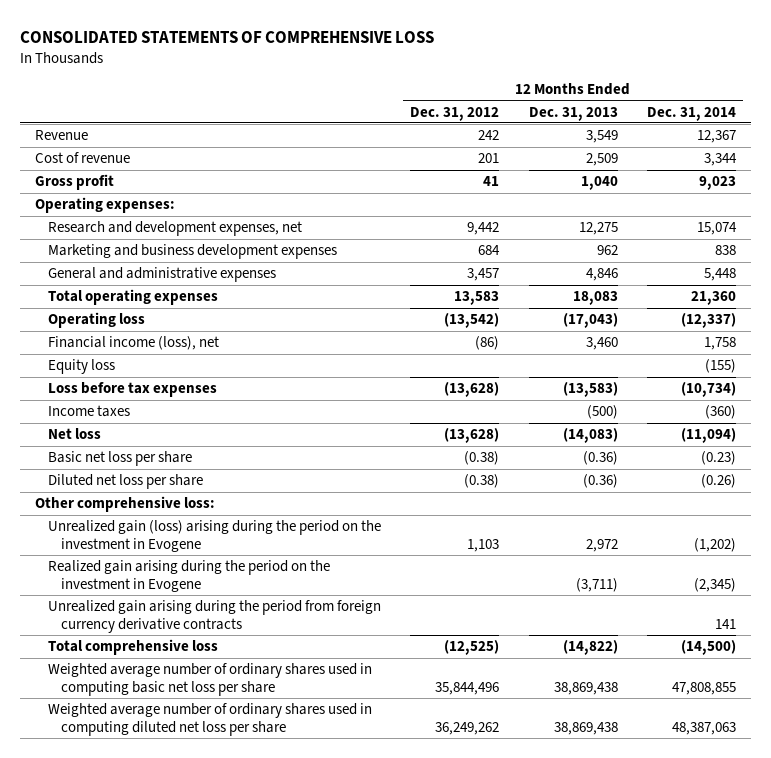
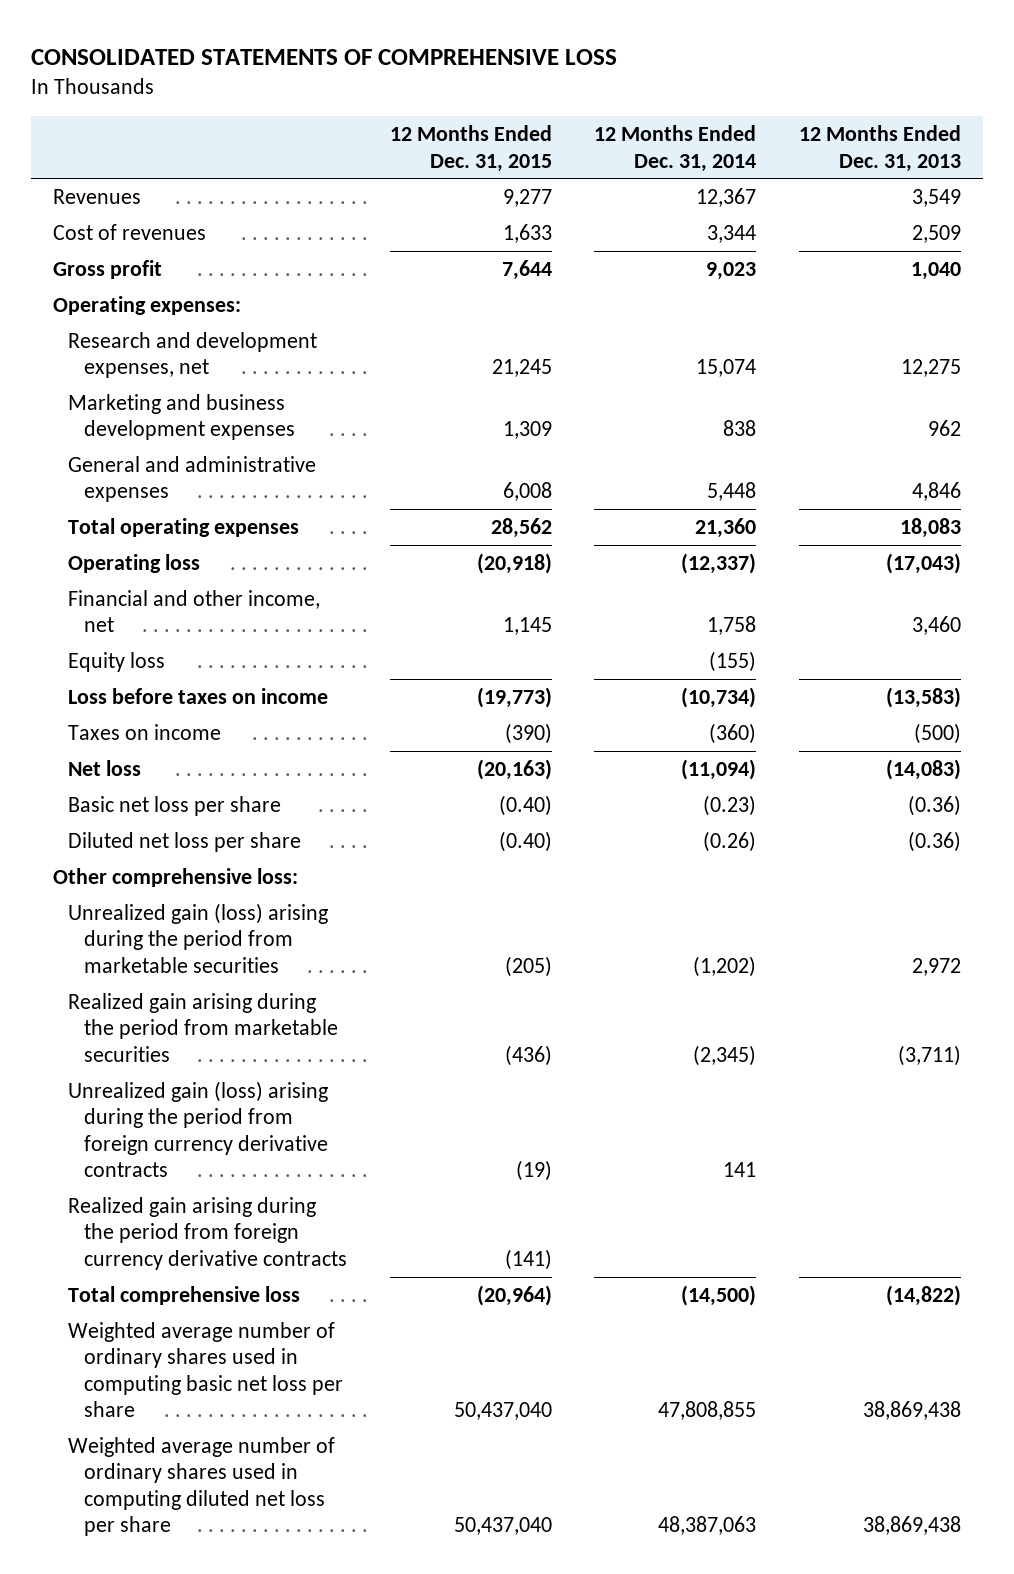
[410,106,500,121] Dec. 31, 2012 -> none
none -> [389,125,552,172] 12 Months Ended Dec. 31, 2015
[34,130,88,141] Revenue -> [52,189,141,205] Revenues
[34,152,130,164] Cost of revenue -> [52,224,206,241] Cost of revenues
[47,336,219,351] Financial income (loss), net -> [68,590,321,633] Financial and other income, net
[47,382,217,398] Loss before tax expenses -> [68,688,329,705] Loss before taxes on income
[47,405,130,418] Income taxes -> [68,724,222,741] Taxes on income
[47,520,381,553] Unrealized gain (loss) arising during the period on the investment in Evogene -> [68,903,329,973] Unrealized gain (loss) arising during the period from marketable securities
[47,560,330,593] Realized gain arising during the period on the investment in Evogene -> [68,993,338,1062] Realized gain arising during the period from marketable securities
[47,600,381,634] Unrealized gain arising during the period from foreign currency derivative contracts -> [68,1081,329,1178] Unrealized gain (loss) arising during the period from foreign currency derivative contracts
none -> [68,1197,347,1270] Realized gain arising during the period from foreign currency derivative contracts

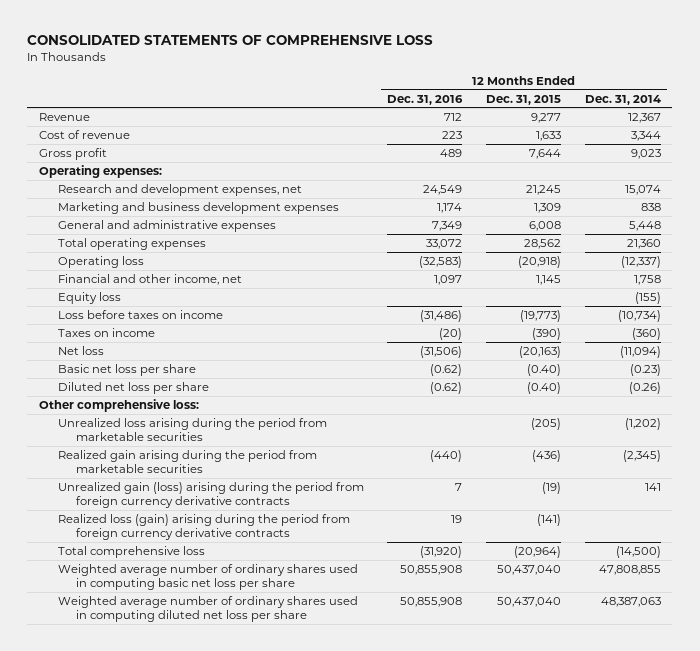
[799,125,962,172] 12 Months Ended Dec. 31, 2013 -> none
none -> [387,94,464,105] Dec. 31, 2016
[52,189,141,205] Revenues -> [39,112,91,121] Revenue
[52,224,206,241] Cost of revenues -> [39,129,131,139] Cost of revenue
[68,903,329,973] Unrealized gain (loss) arising during the period from marketable securities -> [57,417,327,442] Unrealized loss arising during the period from marketable securities
[68,1197,347,1270] Realized gain arising during the period from foreign currency derivative contracts -> [57,513,350,541] Realized loss (gain) arising during the period from foreign currency derivative contracts

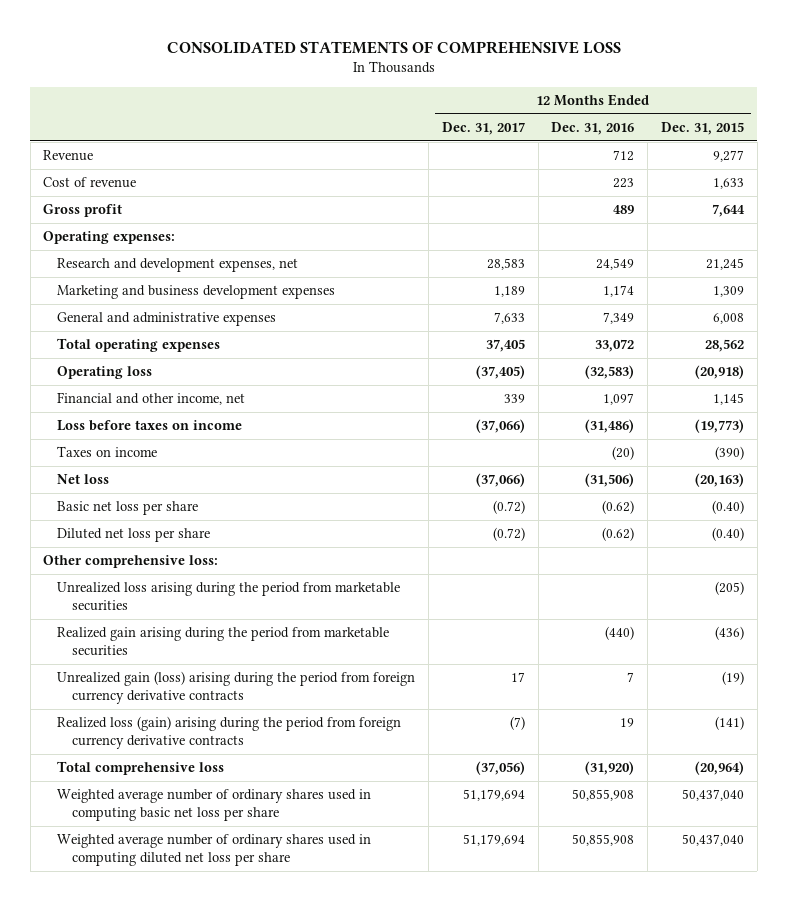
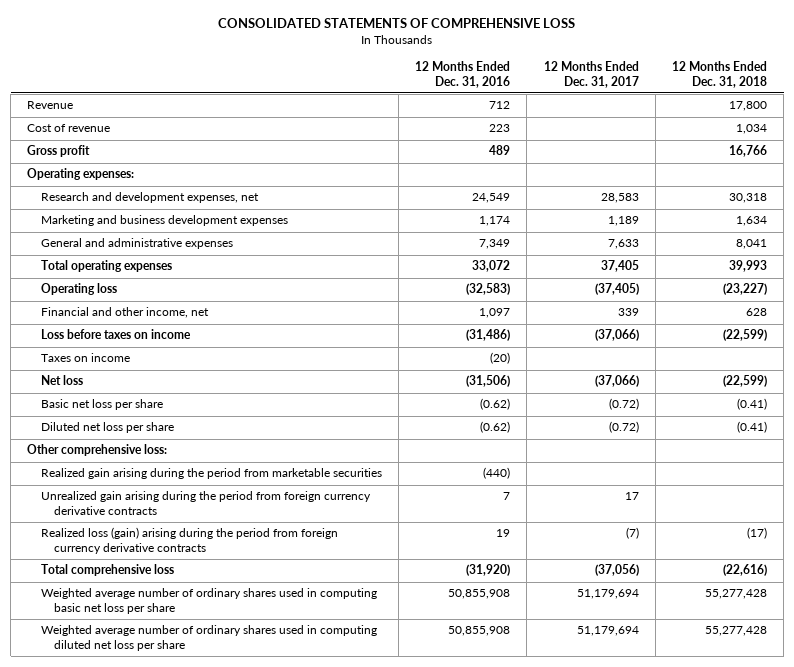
[660,121,744,135] Dec. 31, 2015 -> none
none -> [672,60,768,88] 12 Months Ended Dec. 31, 2018
[57,582,401,612] Unrealized loss arising during the period from marketable securities -> none
[57,671,416,705] Unrealized gain (loss) arising during the period from foreign currency derivative contracts -> [40,491,371,516] Unrealized gain arising during the period from foreign currency derivative contracts

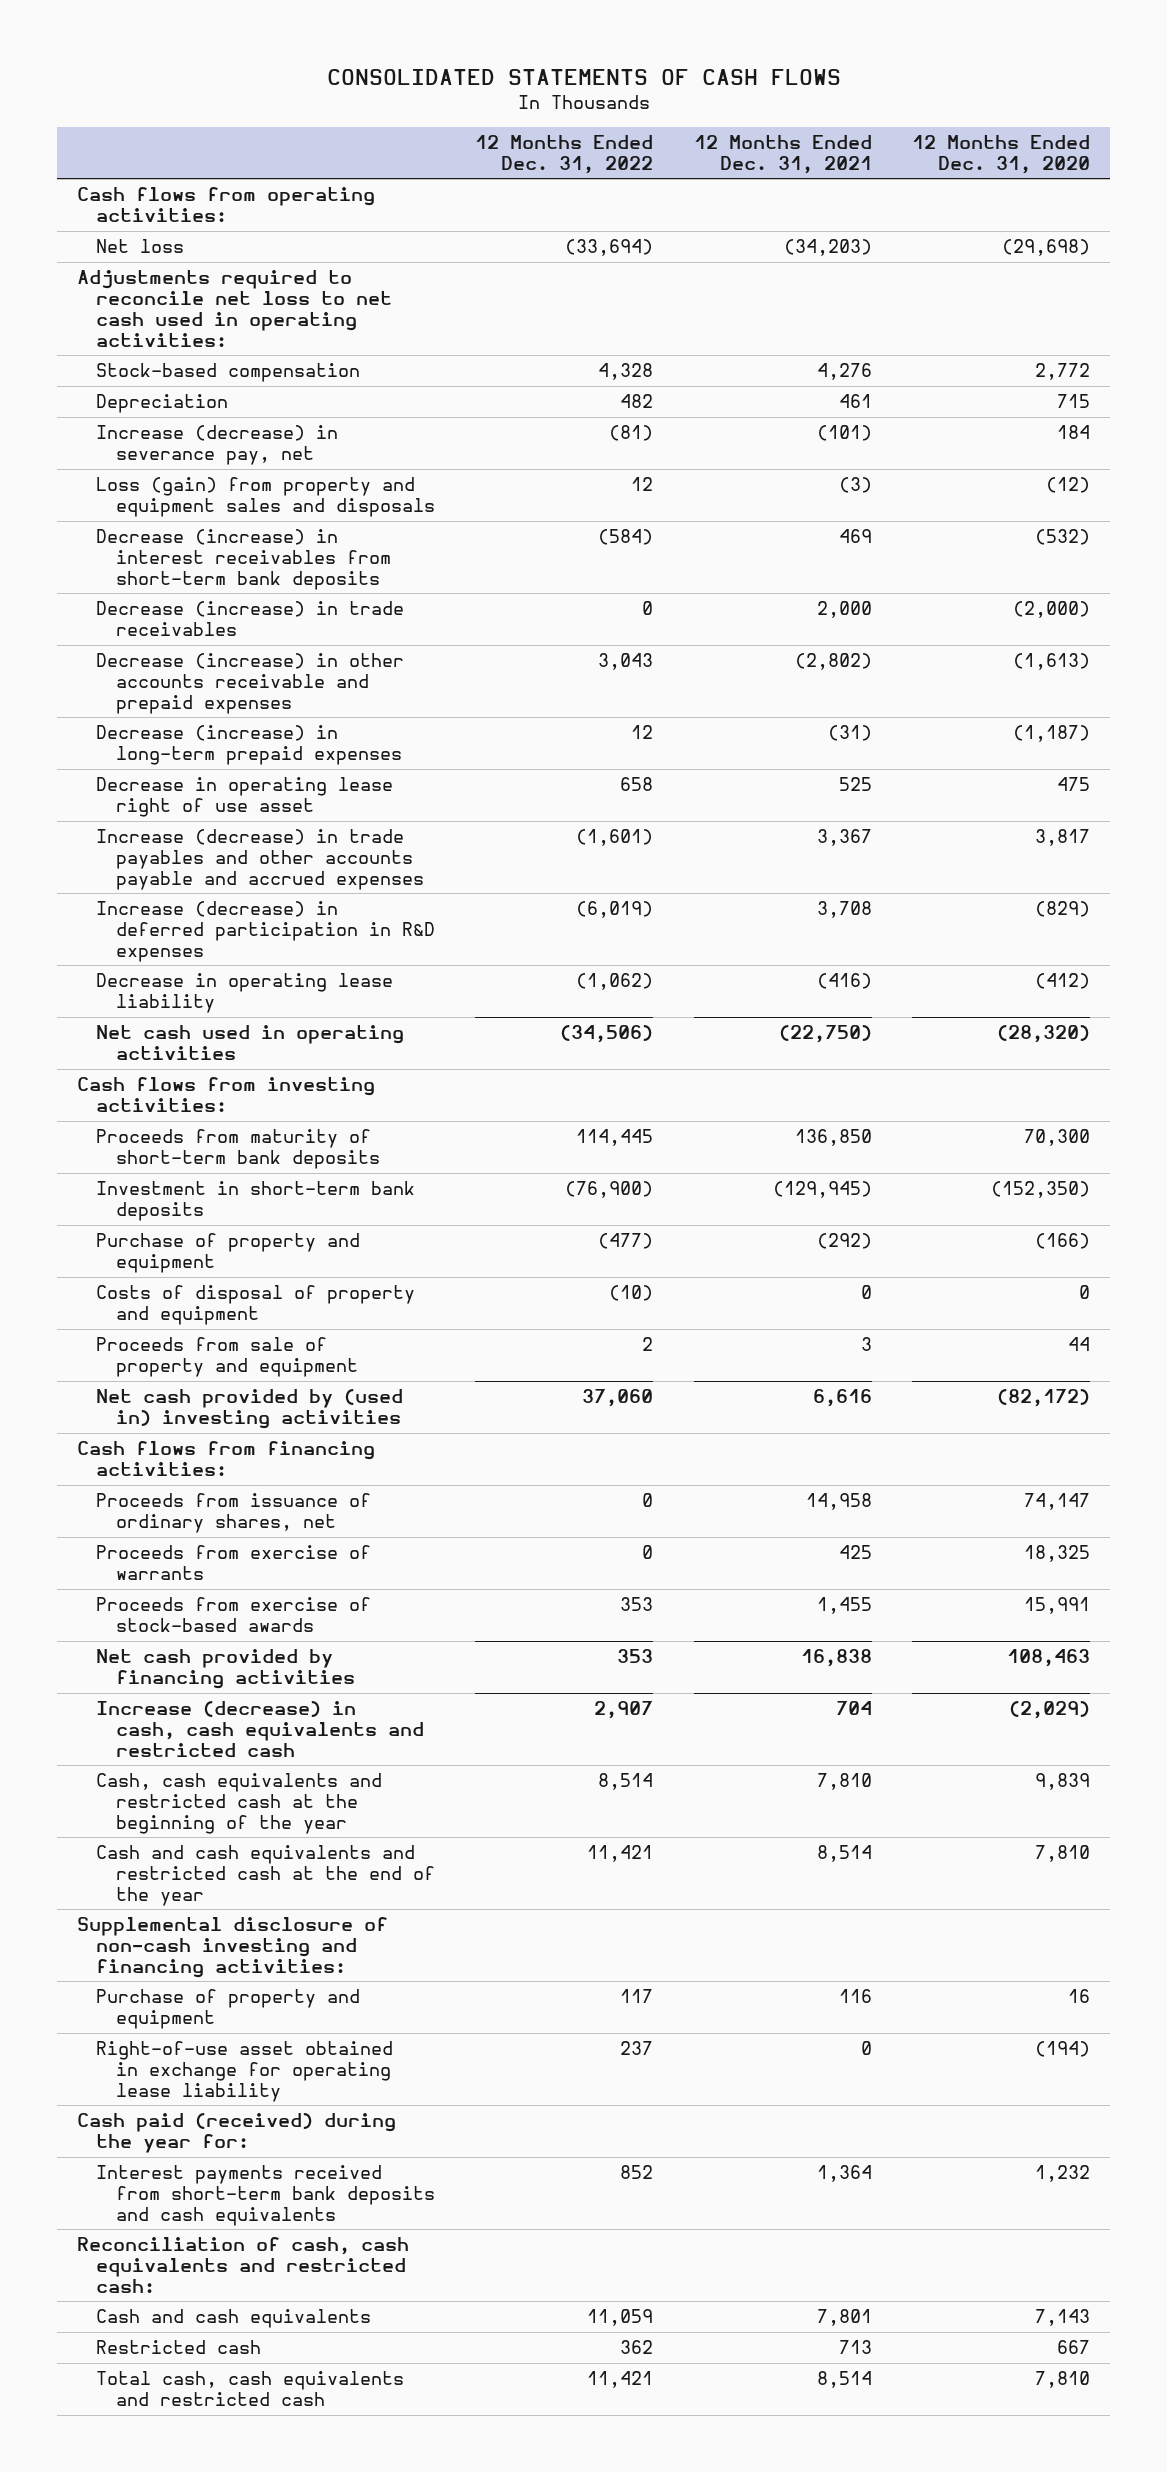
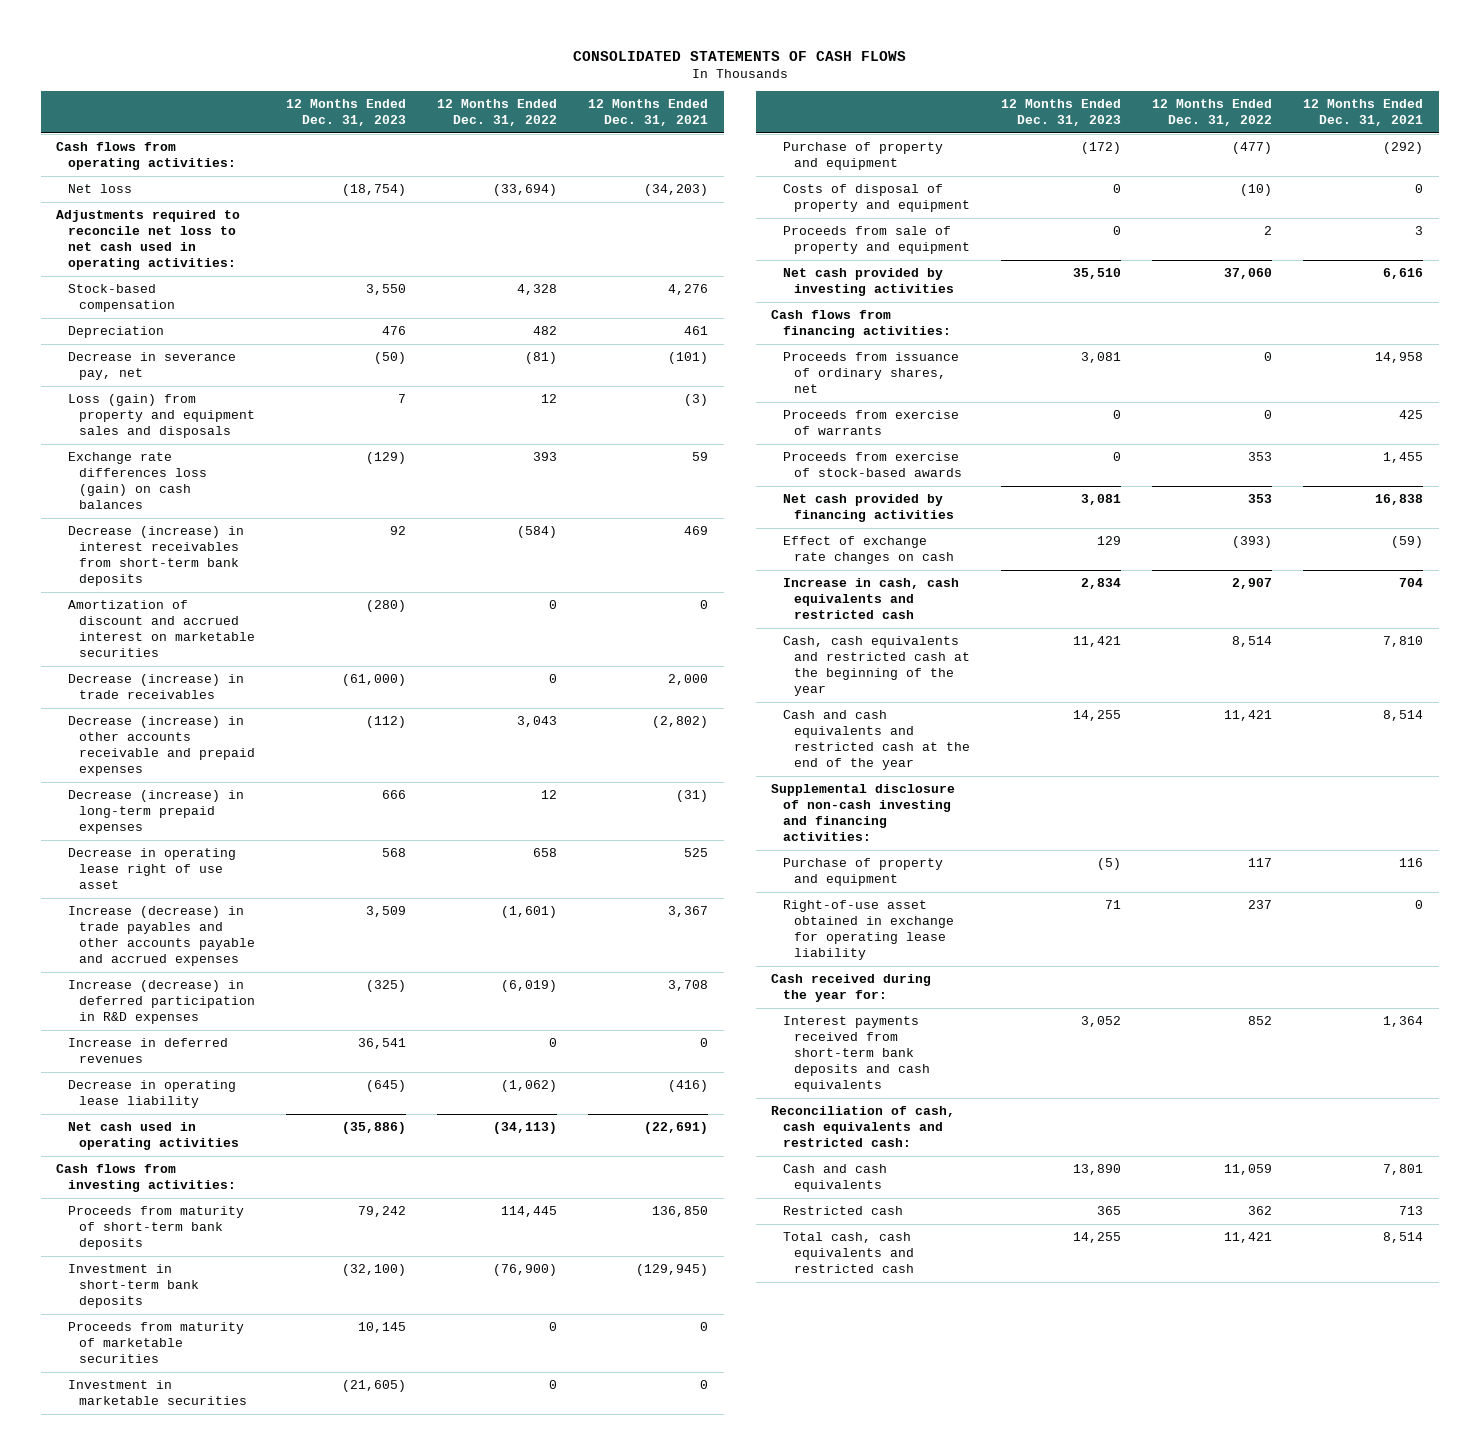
[912,134,1091,174] 12 Months Ended Dec. 31, 2020 -> none
none -> [286,98,407,126] 12 Months Ended Dec. 31, 2023
[96,425,339,466] Increase (decrease) in severance pay, net -> [67,352,236,381] Decrease in severance pay, net
none -> [67,452,207,510] Exchange rate differences loss (gain) on cash balances
none -> [67,600,255,658] Amortization of discount and accrued interest on marketable securities
none -> [67,1038,228,1064] Increase in deferred revenues
[560,1025,654,1044] (34,506) -> [493,1122,558,1135] (34,113)
[778,1025,872,1044] (22,750) -> [644,1122,709,1135] (22,691)
none -> [67,1322,244,1364] Proceeds from maturity of marketable securities
none -> [67,1380,247,1406] Investment in marketable securities
[96,1389,404,1430] Net cash provided by (used in) investing activities -> [782,268,954,297] Net cash provided by investing activities
none -> [782,536,954,565] Effect of exchange rate changes on cash
[96,1701,424,1757] Increase (decrease) in cash, cash equivalents and restricted cash -> [782,578,959,620] Increase in cash, cash equivalents and restricted cash
[77,2113,397,2154] Cash paid (received) during the year for: -> [771,974,932,1003] Cash received during the year for:

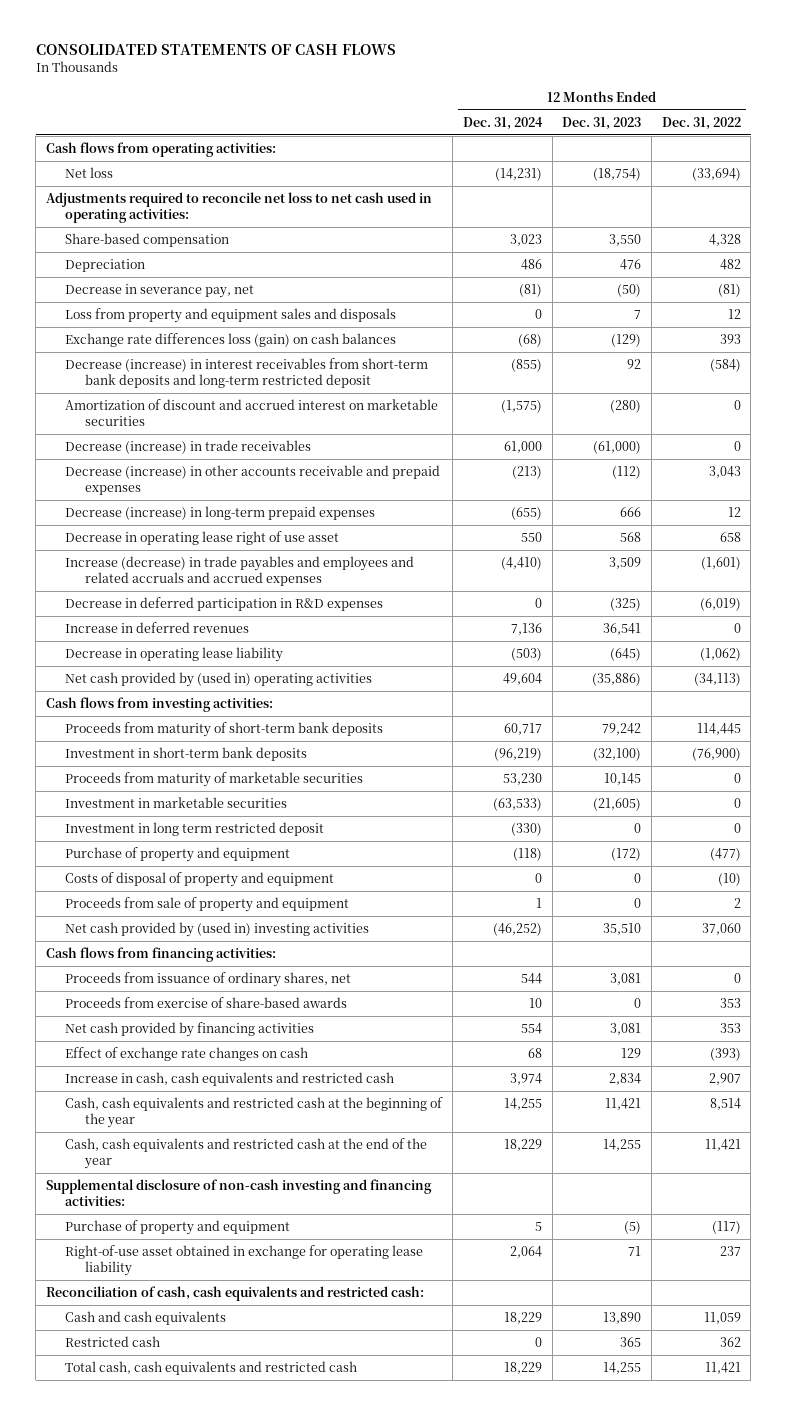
[588,98,709,126] 12 Months Ended Dec. 31, 2021 -> none
none -> [462,116,543,130] Dec. 31, 2024
[67,284,175,313] Stock-based compensation -> [65,233,230,248] Share-based compensation
[67,394,255,439] Loss (gain) from property and equipment sales and disposals -> [65,308,397,324] Loss from property and equipment sales and disposals
[67,526,244,587] Decrease (increase) in interest receivables from short-term bank deposits -> [65,358,429,389] Decrease (increase) in interest receivables from short-term bank deposits and long-term restricted deposit
[67,906,255,967] Increase (decrease) in trade payables and other accounts payable and accrued expenses -> [65,556,415,587] Increase (decrease) in trade payables and employees and related accruals and accrued expenses
[67,980,255,1025] Increase (decrease) in deferred participation in R&D expenses -> [65,597,384,612] Decrease in deferred participation in R&D expenses
[67,1122,239,1151] Net cash used in operating activities -> [65,672,373,688] Net cash provided by (used in) operating activities
none -> [65,822,325,837] Investment in long term restricted deposit
[782,268,954,297] Net cash provided by investing activities -> [65,922,370,938] Net cash provided by (used in) investing activities
[782,410,959,436] Proceeds from exercise of warrants -> none
[782,452,962,478] Proceeds from exercise of stock-based awards -> [65,997,348,1009] Proceeds from exercise of share-based awards
[782,710,970,771] Cash and cash equivalents and restricted cash at the end of the year -> [65,1138,428,1170] Cash, cash equivalents and restricted cash at the end of the year
[1248,858,1273,868] 117 -> [711,1221,741,1235] (117)
[771,974,932,1003] Cash received during the year for: -> none
[782,1016,930,1093] Interest payments received from short-term bank deposits and cash equivalents -> none

